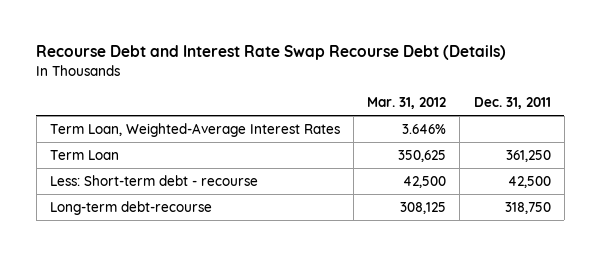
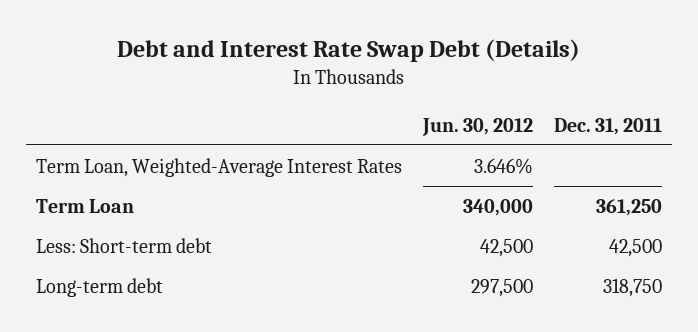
[36,45,507,61] Recourse Debt and Interest Rate Swap Recourse Debt (Details) -> [116,39,580,63] Debt and Interest Rate Swap Debt (Details)
[367,96,447,109] Mar. 31, 2012 -> none
none -> [421,117,533,136] Jun. 30, 2012
[49,174,258,186] Less: Short-term debt - recourse -> [36,237,213,253] Less: Short-term debt
[49,200,212,215] Long-term debt-recourse -> [36,277,164,297] Long-term debt

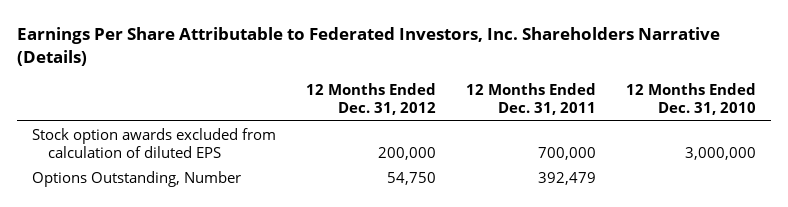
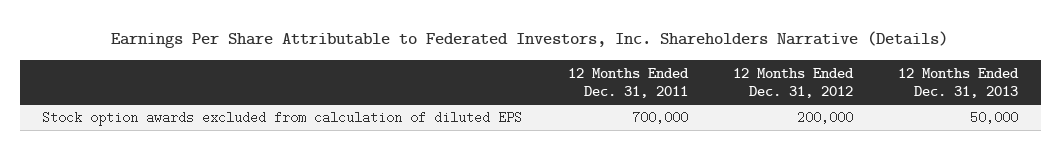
[625,83,756,116] 12 Months Ended Dec. 31, 2010 -> none
none -> [898,67,1020,99] 12 Months Ended Dec. 31, 2013
[31,170,241,187] Options Outstanding, Number -> none

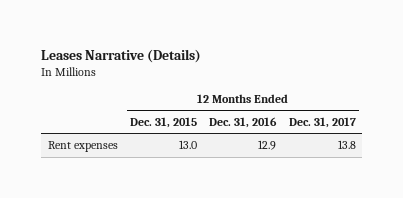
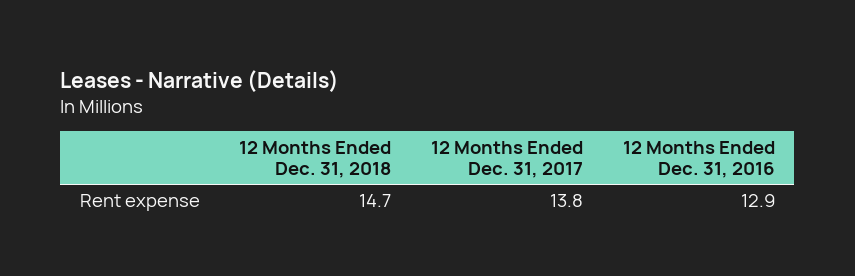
[41,48,202,63] Leases Narrative (Details) -> [60,70,340,93] Leases - Narrative (Details)
[129,117,197,129] Dec. 31, 2015 -> none
none -> [239,140,392,179] 12 Months Ended Dec. 31, 2018
[47,141,118,153] Rent expenses -> [79,194,200,212] Rent expense

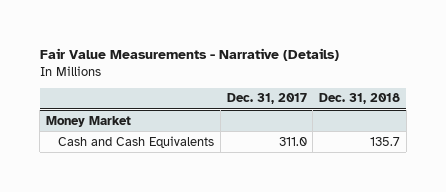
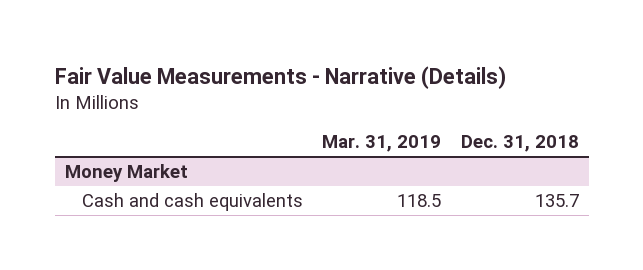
[226,93,307,105] Dec. 31, 2017 -> none
none -> [322,135,442,153] Mar. 31, 2019
[57,135,214,148] Cash and Cash Equivalents -> [81,193,303,212] Cash and cash equivalents

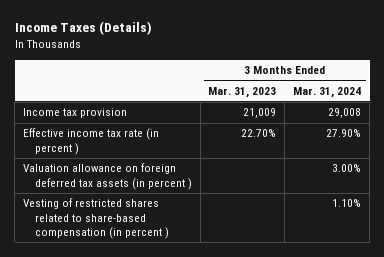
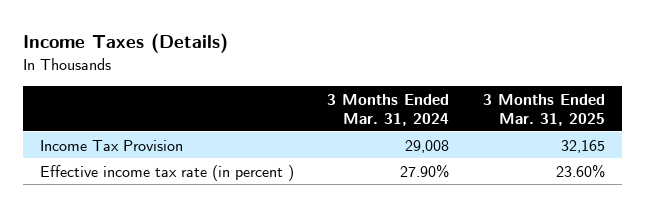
[208,86,277,98] Mar. 31, 2023 -> none
none -> [482,93,605,126] 3 Months Ended Mar. 31, 2025
[22,108,127,119] Income tax provision -> [39,139,183,151] Income Tax Provision
[22,163,192,190] Valuation allowance on foreign deferred tax assets (in percent ) -> none
[22,198,169,240] Vesting of restricted shares related to share-based compensation (in percent ) -> none

